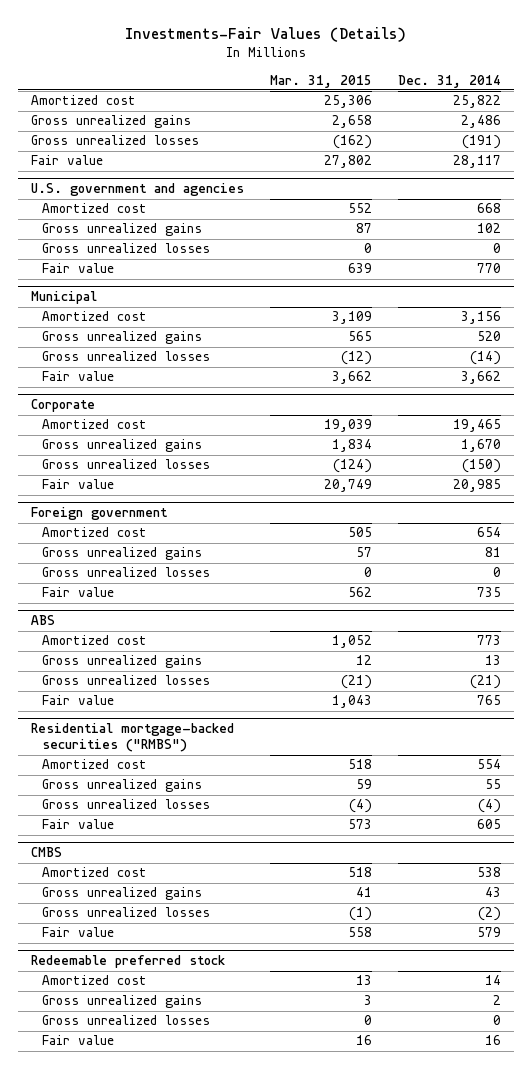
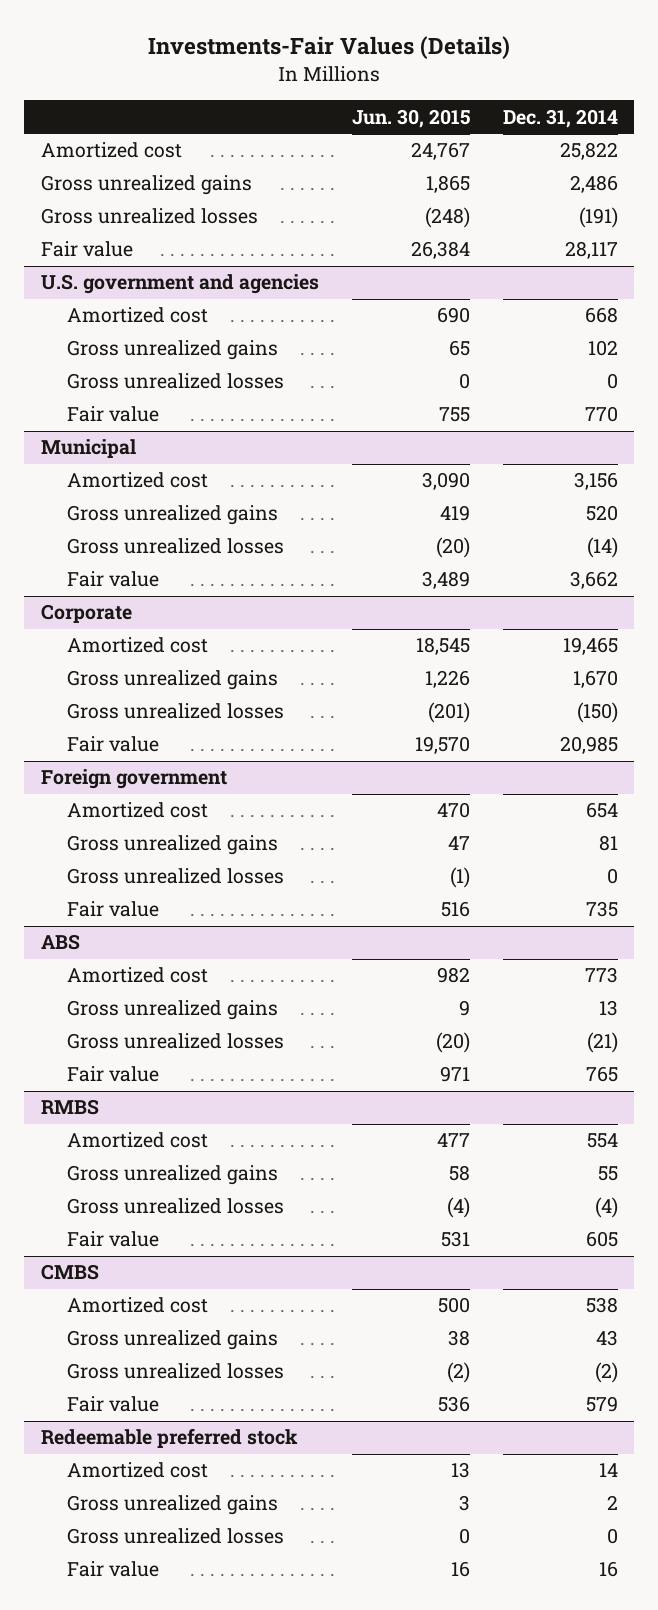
[270,74,373,88] Mar. 31, 2015 -> none
none -> [351,108,470,128] Jun. 30, 2015
[31,723,235,753] Residential mortgage-backed securities ("RMBS") -> [40,1099,99,1116] RMBS

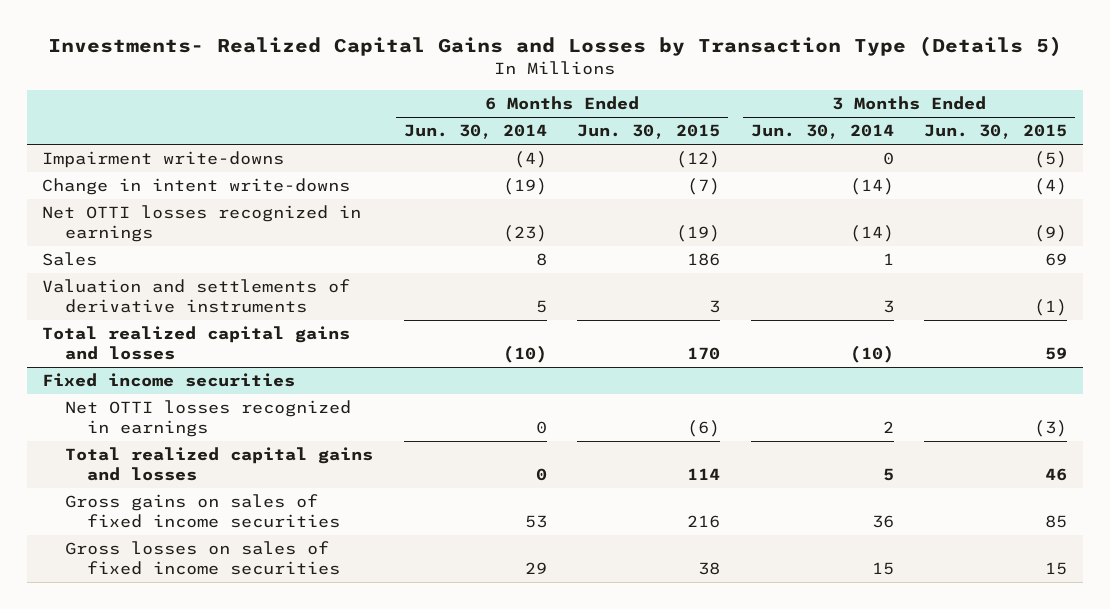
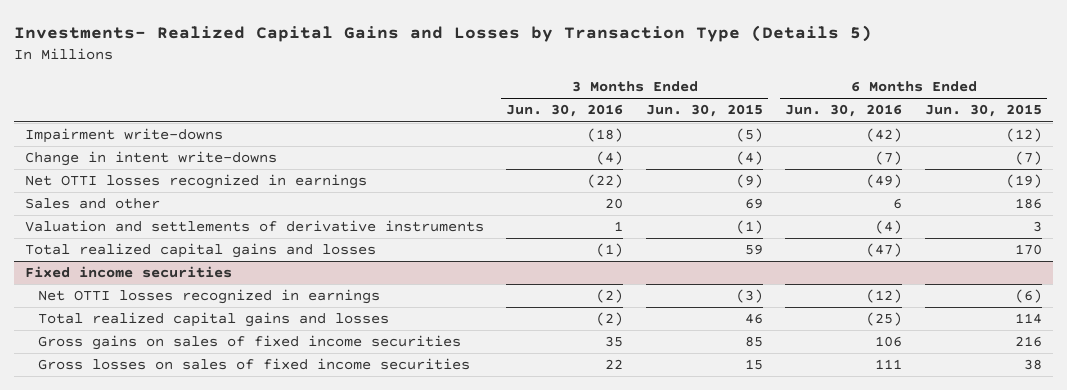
[403,124,547,140] Jun. 30, 2014 -> none
[750,124,894,140] Jun. 30, 2014 -> none
none -> [506,104,624,118] Jun. 30, 2016
none -> [785,104,903,118] Jun. 30, 2016
[42,252,98,267] Sales -> [24,198,160,210] Sales and other

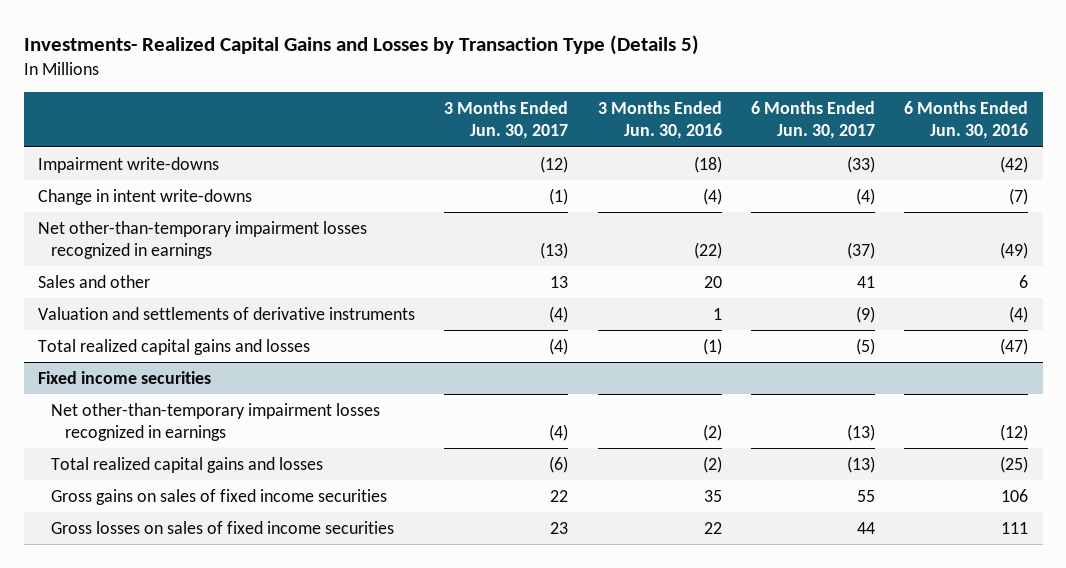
[645,104,763,118] Jun. 30, 2015 -> none
[924,104,1042,118] Jun. 30, 2015 -> none
none -> [444,101,569,140] 3 Months Ended Jun. 30, 2017
none -> [750,101,875,140] 6 Months Ended Jun. 30, 2017
[24,174,367,190] Net OTTI losses recognized in earnings -> [38,220,368,259] Net other-than-temporary impairment losses recognized in earnings
[38,289,381,305] Net OTTI losses recognized in earnings -> [51,402,381,441] Net other-than-temporary impairment losses recognized in earnings

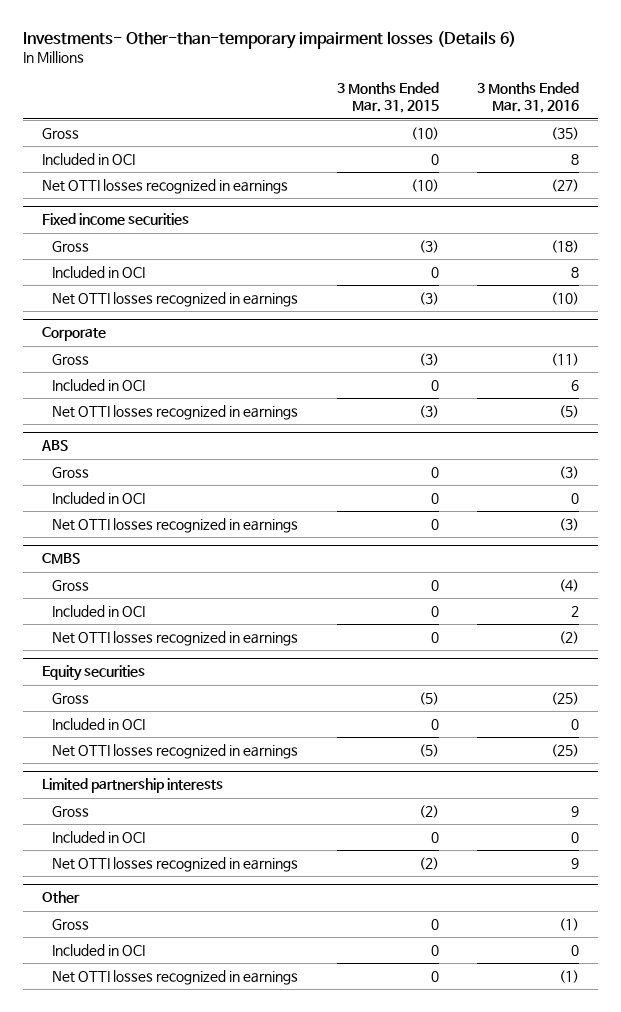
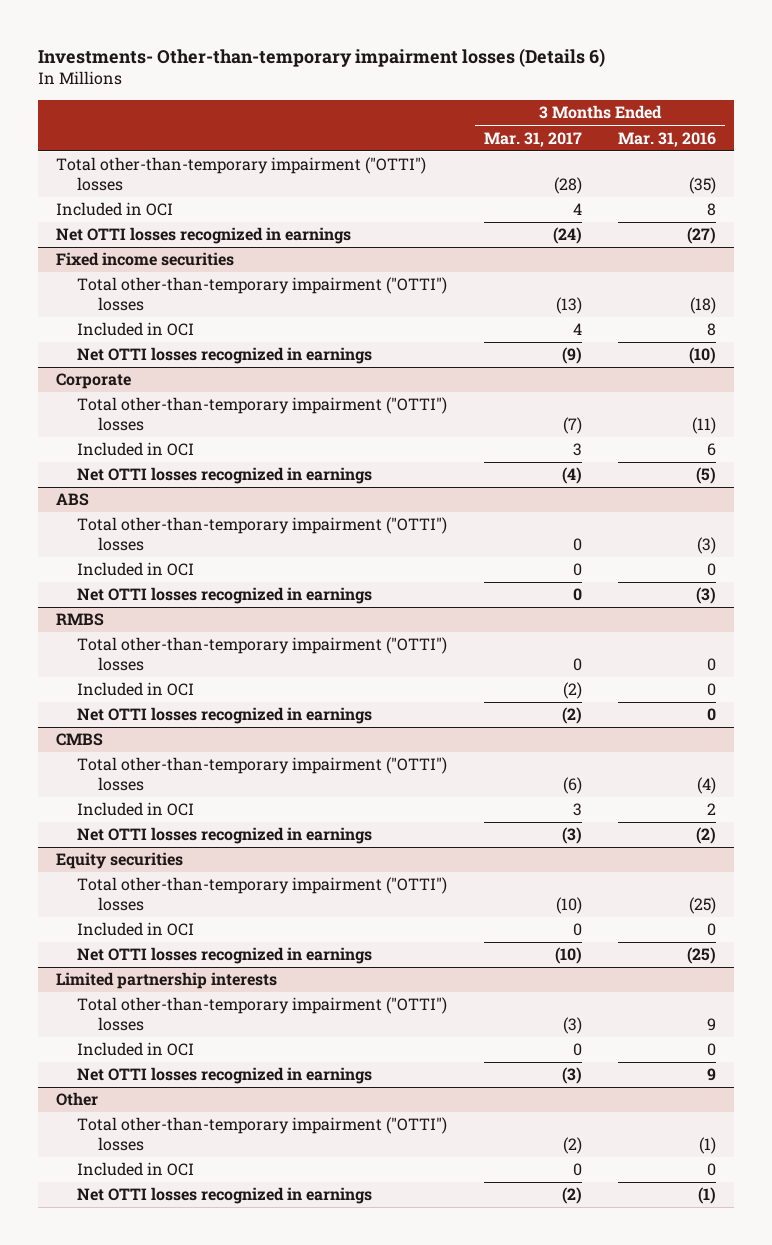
[336,82,439,114] 3 Months Ended Mar. 31, 2015 -> none
none -> [483,131,582,147] Mar. 31, 2017
[41,127,79,139] Gross -> [56,157,427,191] Total other-than-temporary impairment ("OTTI") losses
[52,240,90,252] Gross -> [77,277,448,311] Total other-than-temporary impairment ("OTTI") losses
[52,353,90,365] Gross -> [77,397,448,431] Total other-than-temporary impairment ("OTTI") losses
[52,466,90,478] Gross -> [77,517,448,551] Total other-than-temporary impairment ("OTTI") losses
none -> [56,613,105,627] RMBS
none -> [77,637,448,671] Total other-than-temporary impairment ("OTTI") losses
none -> [77,682,195,697] Included in OCI
none -> [77,707,373,725] Net OTTI losses recognized in earnings
[52,579,90,591] Gross -> [77,757,448,791] Total other-than-temporary impairment ("OTTI") losses
[52,692,90,704] Gross -> [77,877,448,911] Total other-than-temporary impairment ("OTTI") losses
[52,805,90,817] Gross -> [77,997,448,1031] Total other-than-temporary impairment ("OTTI") losses
[52,918,90,930] Gross -> [77,1117,448,1151] Total other-than-temporary impairment ("OTTI") losses

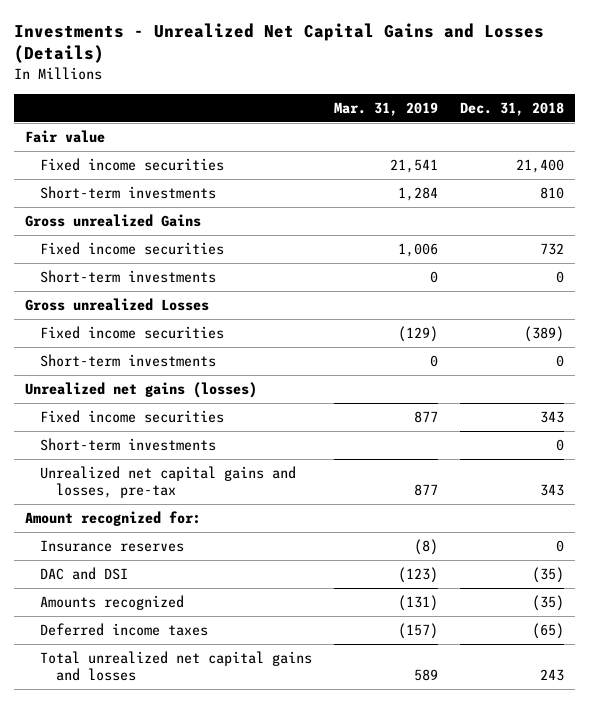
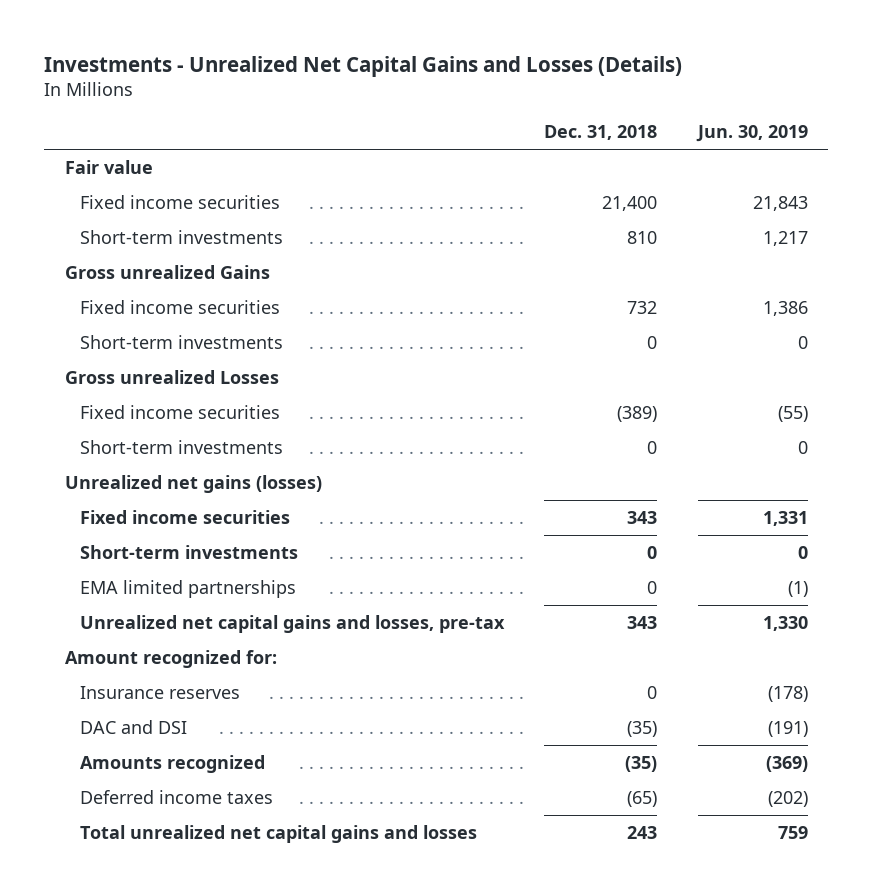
[334,101,439,116] Mar. 31, 2019 -> none
none -> [695,125,808,143] Jun. 30, 2019
none -> [79,579,296,598] EMA limited partnerships

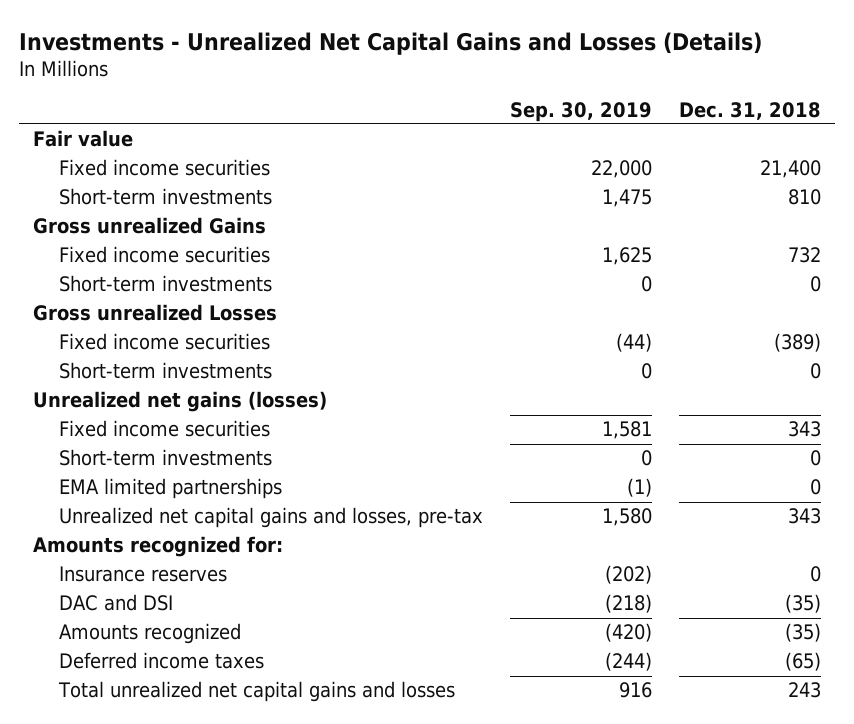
[695,125,808,143] Jun. 30, 2019 -> none
none -> [510,101,653,122] Sep. 30, 2019
[64,649,277,668] Amount recognized for: -> [32,536,283,558] Amounts recognized for:

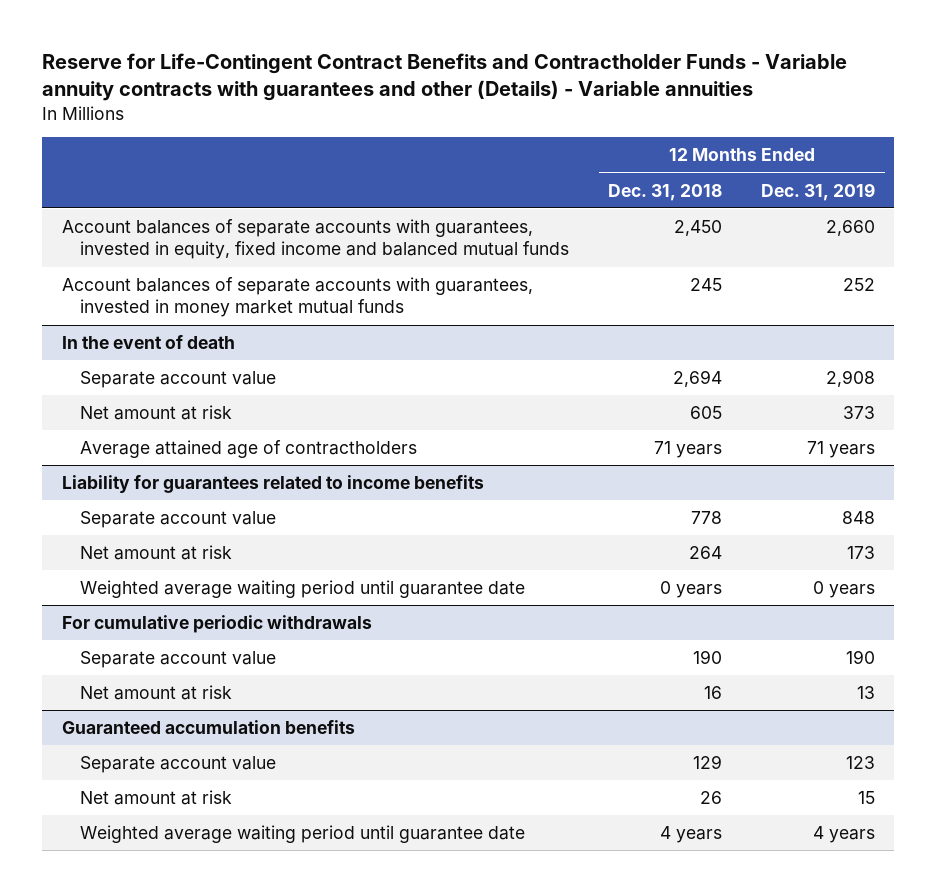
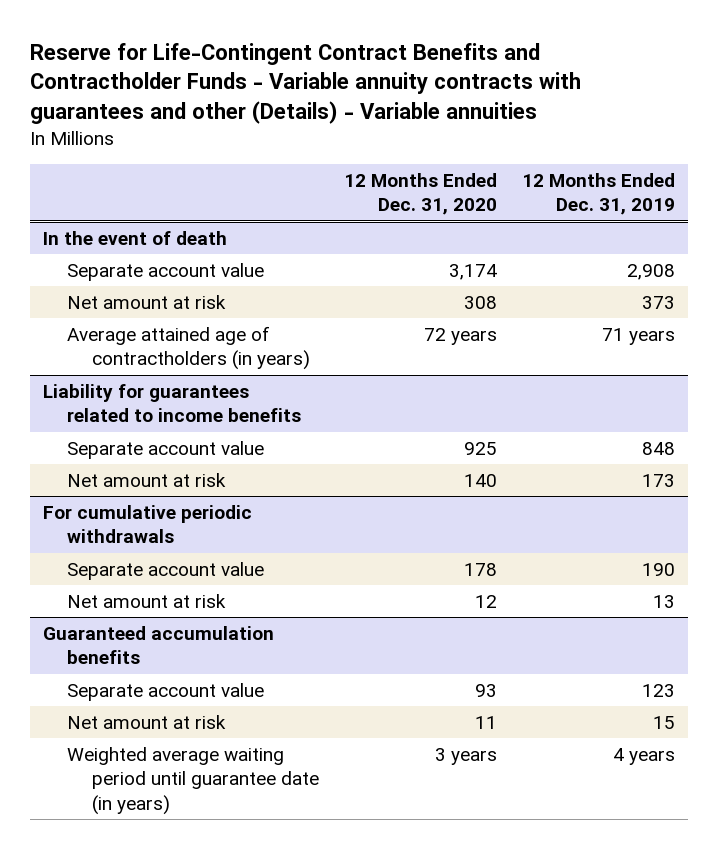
[608,183,723,201] Dec. 31, 2018 -> none
none -> [343,172,497,216] 12 Months Ended Dec. 31, 2020
[61,219,570,260] Account balances of separate accounts with guarantees, invested in equity, fixed income and balanced mutual funds -> none
[61,277,533,318] Account balances of separate accounts with guarantees, invested in money market mutual funds -> none
[80,440,418,459] Average attained age of contractholders -> [67,325,310,371] Average attained age of contractholders (in years)
[80,580,526,599] Weighted average waiting period until guarantee date -> none
[80,825,526,844] Weighted average waiting period until guarantee date -> [67,746,319,816] Weighted average waiting period until guarantee date (in years)

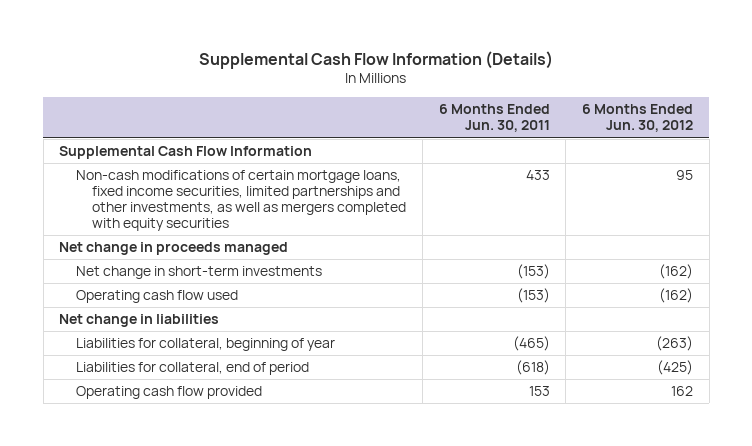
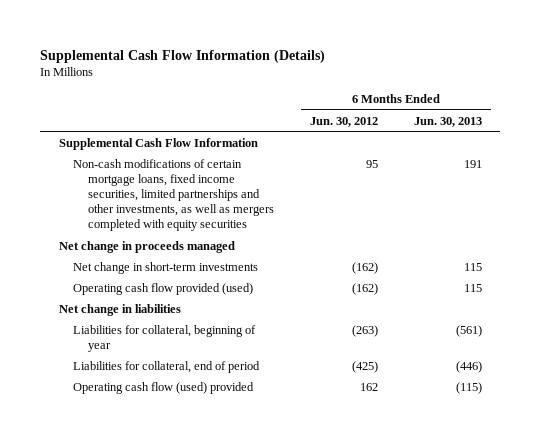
[438,104,550,133] 6 Months Ended Jun. 30, 2011 -> none
none -> [413,116,482,127] Jun. 30, 2013
[75,290,238,304] Operating cash flow used -> [73,282,254,295] Operating cash flow provided (used)
[75,386,262,400] Operating cash flow provided -> [73,381,255,394] Operating cash flow (used) provided

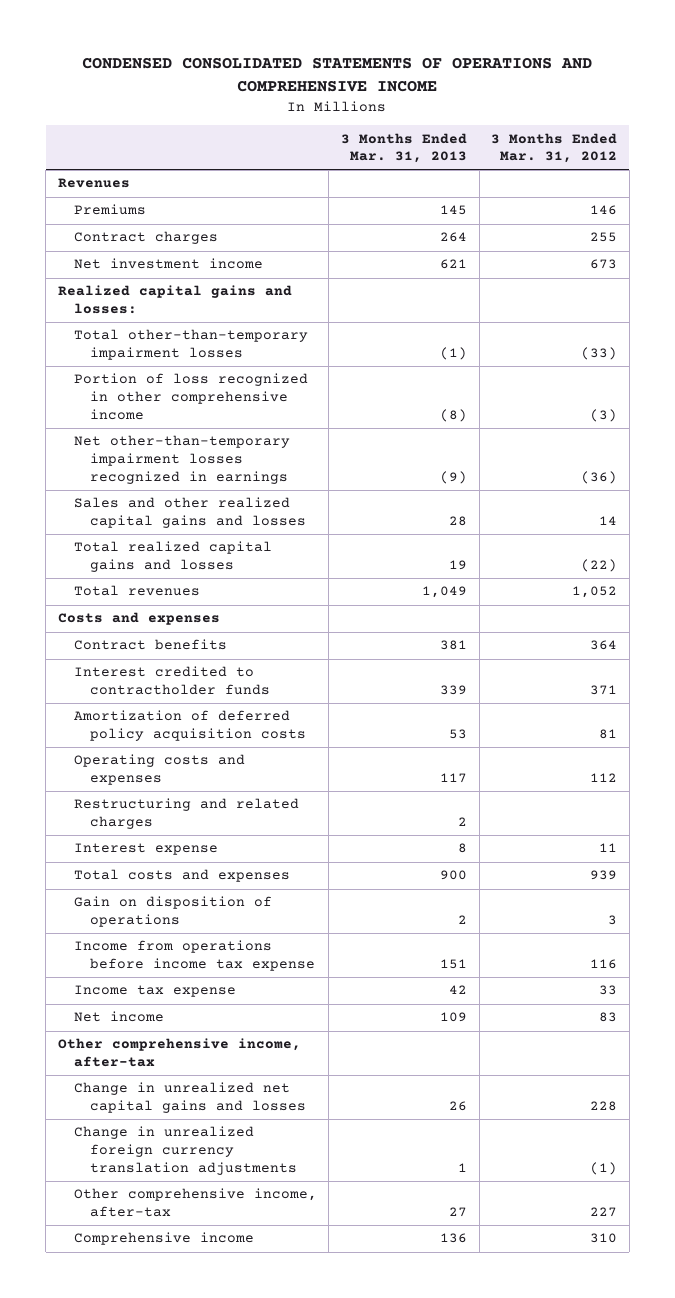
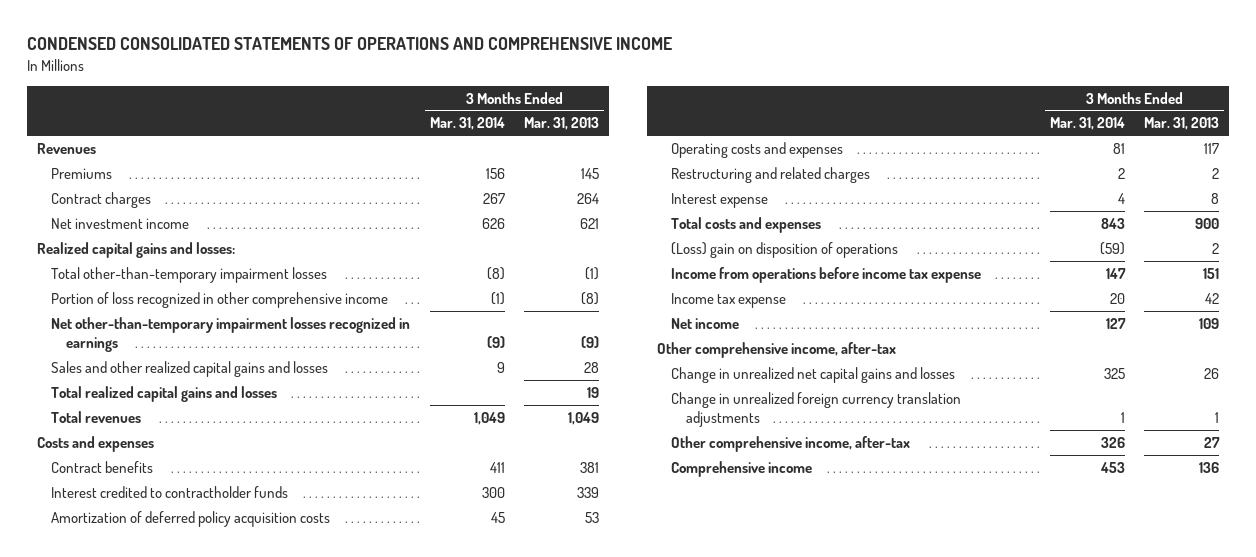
[491,132,618,164] 3 Months Ended Mar. 31, 2012 -> none
none -> [429,117,505,131] Mar. 31, 2014
[73,896,272,928] Gain on disposition of operations -> [671,241,899,258] (Loss) gain on disposition of operations

